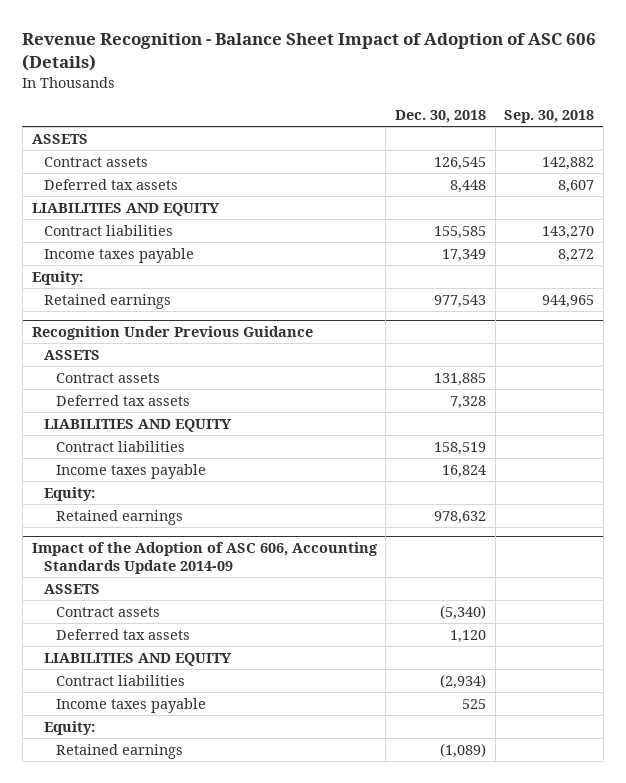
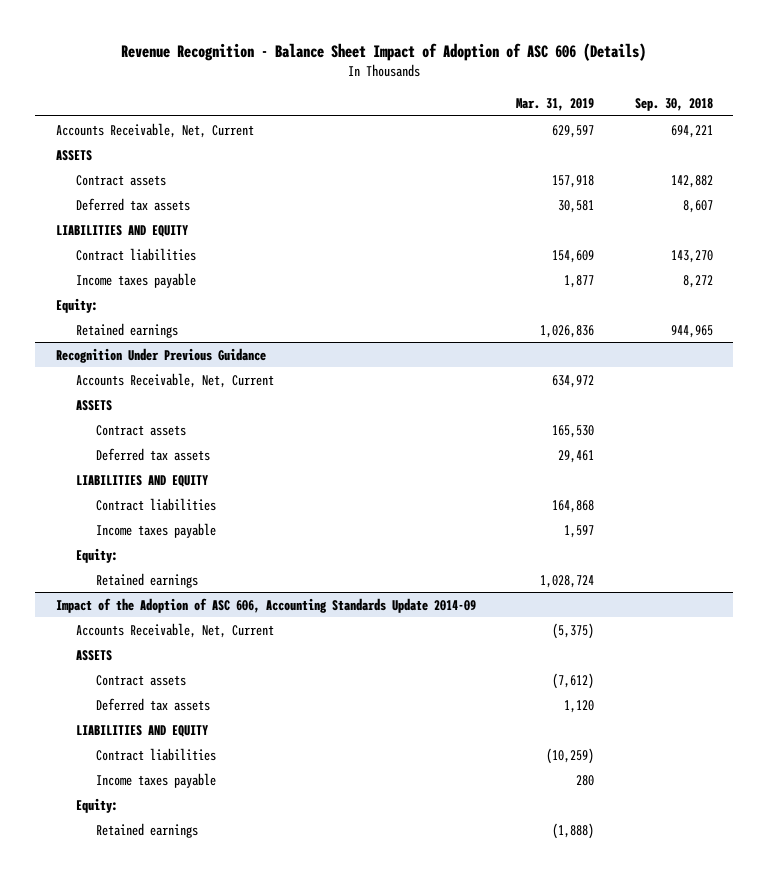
[394,109,486,123] Dec. 30, 2018 -> none
none -> [516,98,595,112] Mar. 31, 2019
none -> [55,122,254,138] Accounts Receivable, Net, Current
none -> [75,372,274,388] Accounts Receivable, Net, Current
none -> [75,622,274,638] Accounts Receivable, Net, Current

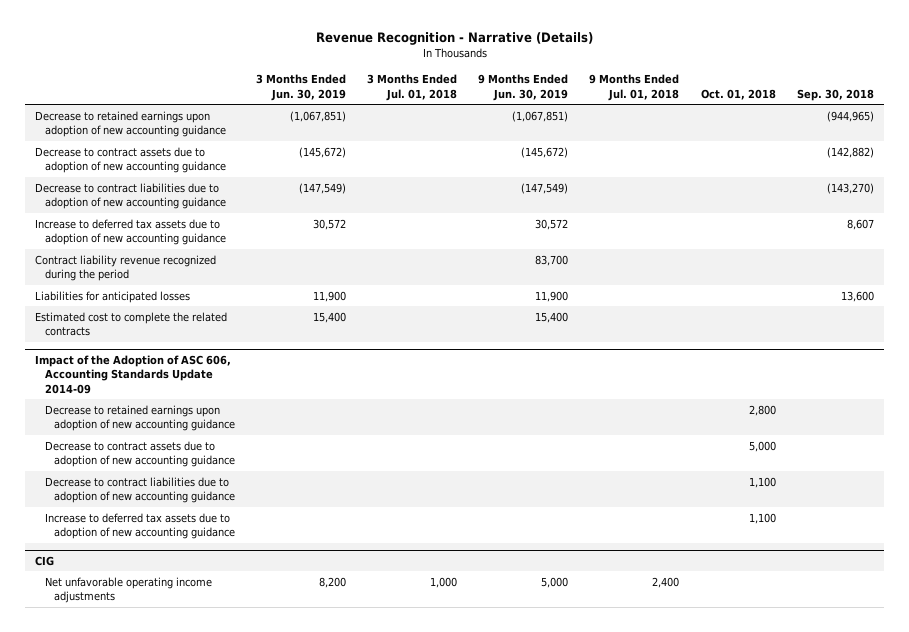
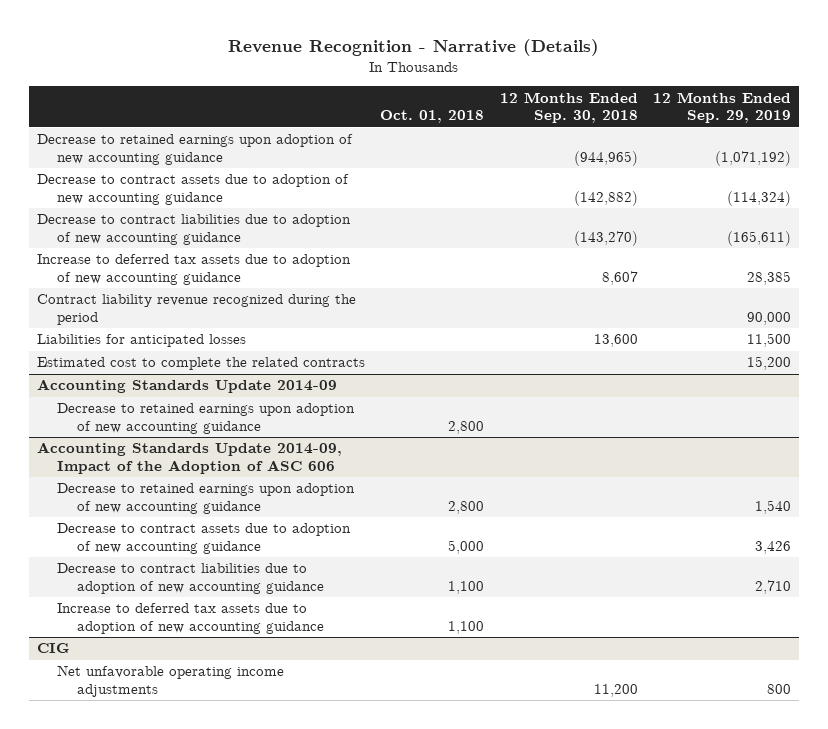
[255,74,346,101] 3 Months Ended Jun. 30, 2019 -> none
[367,74,458,101] 3 Months Ended Jul. 01, 2018 -> none
[478,74,569,101] 9 Months Ended Jun. 30, 2019 -> none
[589,74,680,101] 9 Months Ended Jul. 01, 2018 -> none
[796,88,874,101] Sep. 30, 2018 -> none
none -> [499,91,638,124] 12 Months Ended Sep. 30, 2018
none -> [653,91,792,124] 12 Months Ended Sep. 29, 2019
none -> [36,379,337,394] Accounting Standards Update 2014-09
none -> [56,403,355,435] Decrease to retained earnings upon adoption of new accounting guidance
[35,354,232,394] Impact of the Adoption of ASC 606, Accounting Standards Update 2014-09 -> [36,442,342,475] Accounting Standards Update 2014-09, Impact of the Adoption of ASC 606

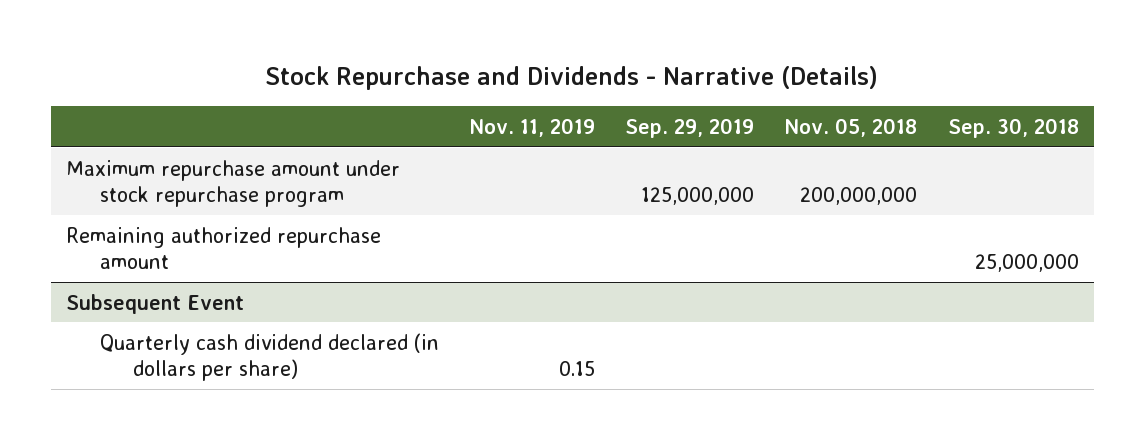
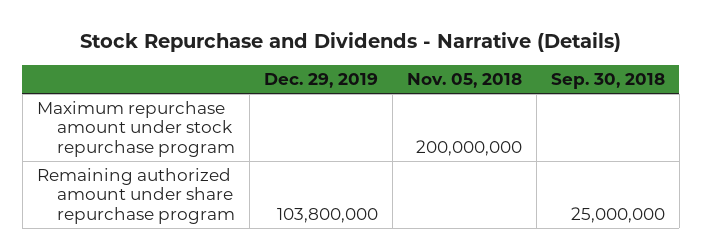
[468,118,595,138] Nov. 11, 2019 -> none
[625,118,755,139] Sep. 29, 2019 -> none
none -> [263,73,378,89] Dec. 29, 2019
[66,293,245,314] Subsequent Event -> none
[99,332,439,382] Quarterly cash dividend declared (in dollars per share) -> none
[66,226,382,270] Remaining authorized repurchase amount -> [36,167,235,225] Remaining authorized amount under share repurchase program

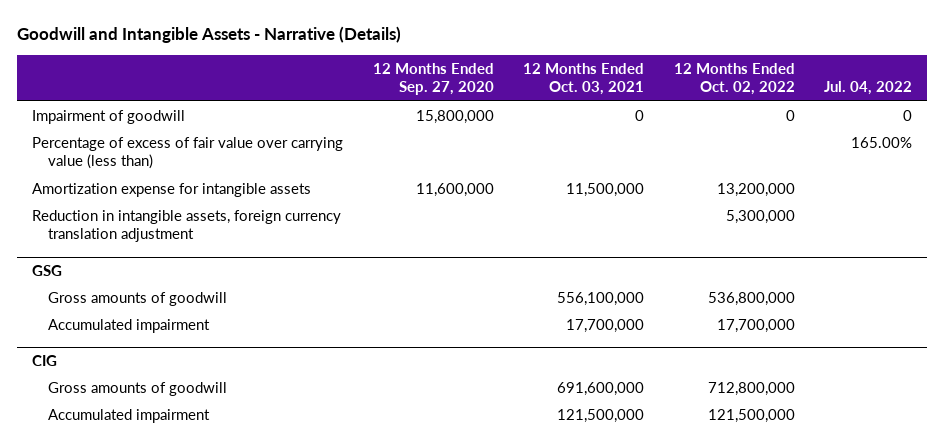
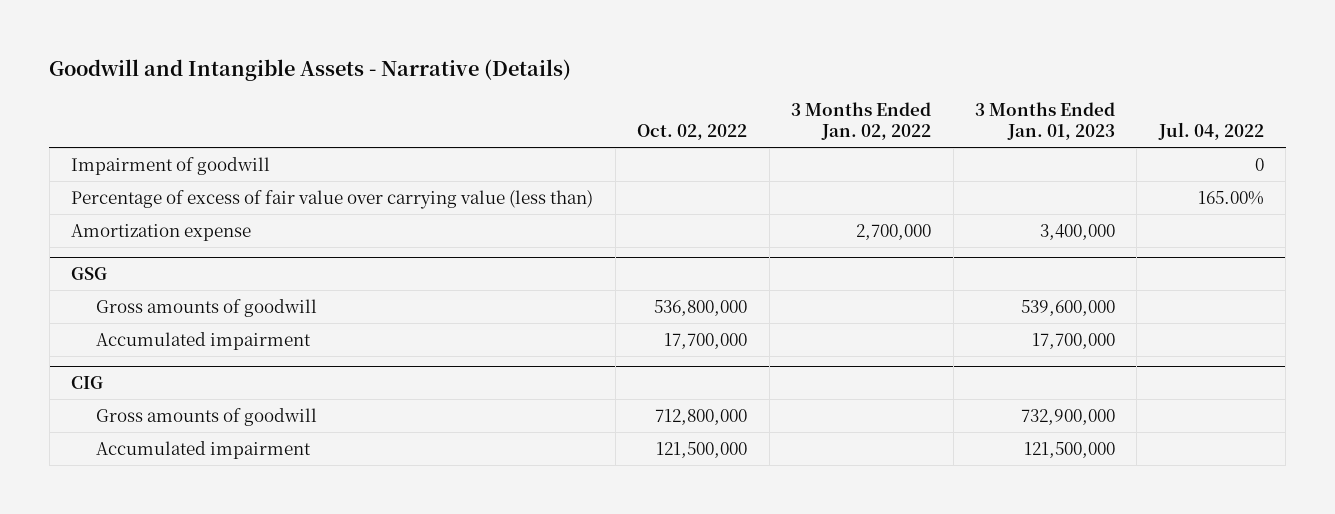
[372,62,494,96] 12 Months Ended Sep. 27, 2020 -> none
[523,62,645,96] 12 Months Ended Oct. 03, 2021 -> none
[673,62,795,96] 12 Months Ended Oct. 02, 2022 -> none
none -> [637,123,748,140] Oct. 02, 2022
none -> [791,102,932,140] 3 Months Ended Jan. 02, 2022
none -> [975,102,1116,140] 3 Months Ended Jan. 01, 2023
[31,209,341,243] Reduction in intangible assets, foreign currency translation adjustment -> none
[31,182,311,197] Amortization expense for intangible assets -> [71,223,252,241] Amortization expense

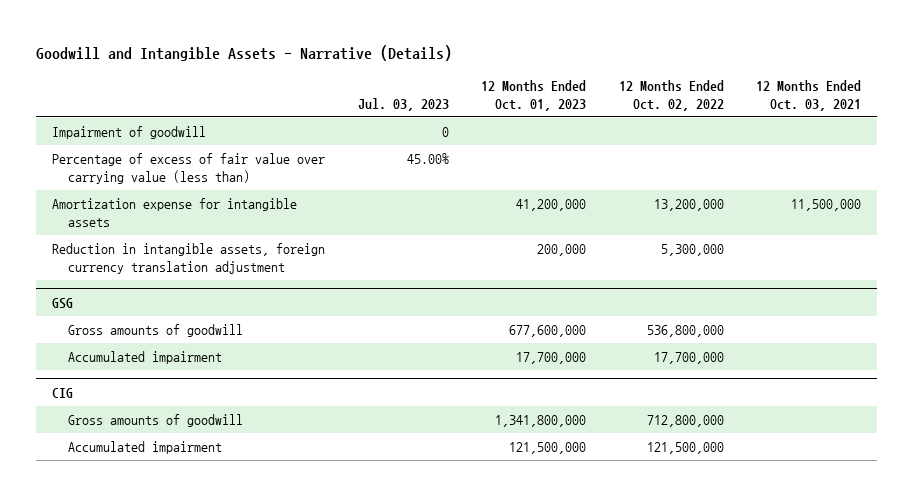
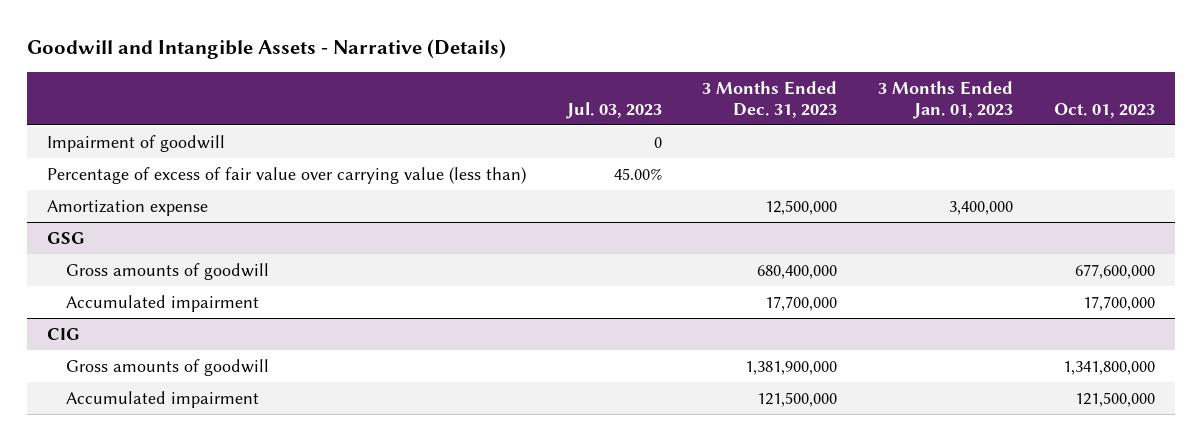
[481,79,587,111] 12 Months Ended Oct. 01, 2023 -> none
[618,79,724,111] 12 Months Ended Oct. 02, 2022 -> none
[756,79,862,111] 12 Months Ended Oct. 03, 2021 -> none
none -> [702,81,838,118] 3 Months Ended Dec. 31, 2023
none -> [877,81,1013,119] 3 Months Ended Jan. 01, 2023
none -> [1053,102,1155,118] Oct. 01, 2023
[52,243,326,274] Reduction in intangible assets, foreign currency translation adjustment -> none
[52,198,298,227] Amortization expense for intangible assets -> [47,199,209,216] Amortization expense

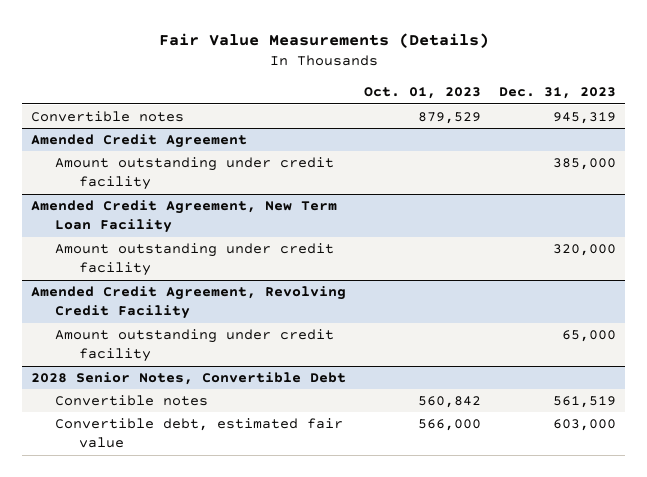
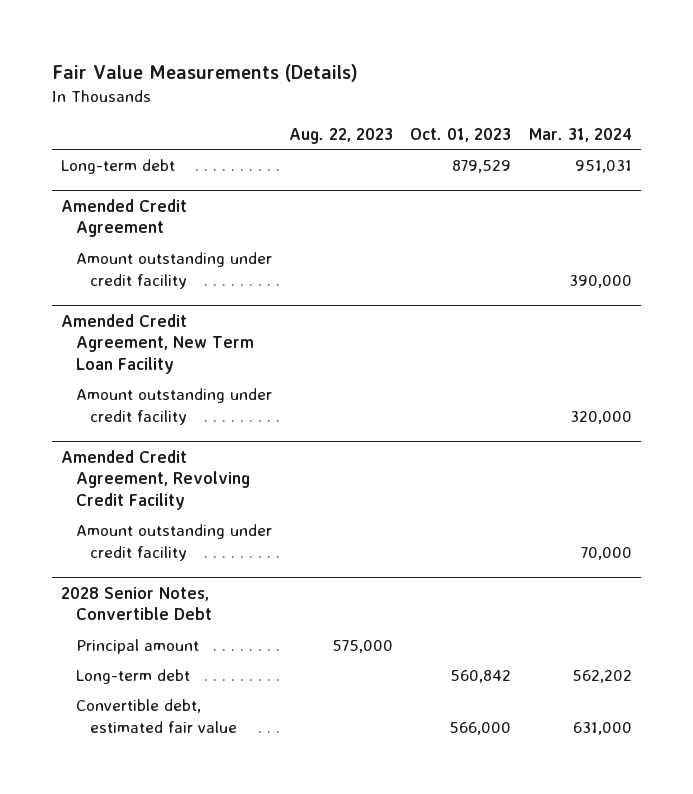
[499,87,617,100] Dec. 31, 2023 -> none
none -> [289,127,394,144] Aug. 22, 2023
none -> [528,127,632,142] Mar. 31, 2024
[30,111,184,123] Convertible notes -> [60,158,175,174] Long-term debt
none -> [75,638,199,654] Principal amount
[54,395,208,407] Convertible notes -> [75,668,190,684] Long-term debt

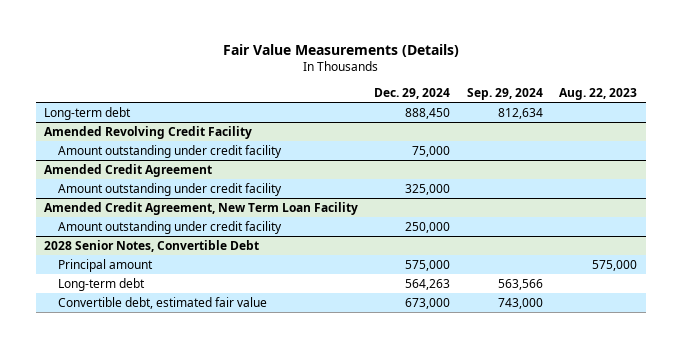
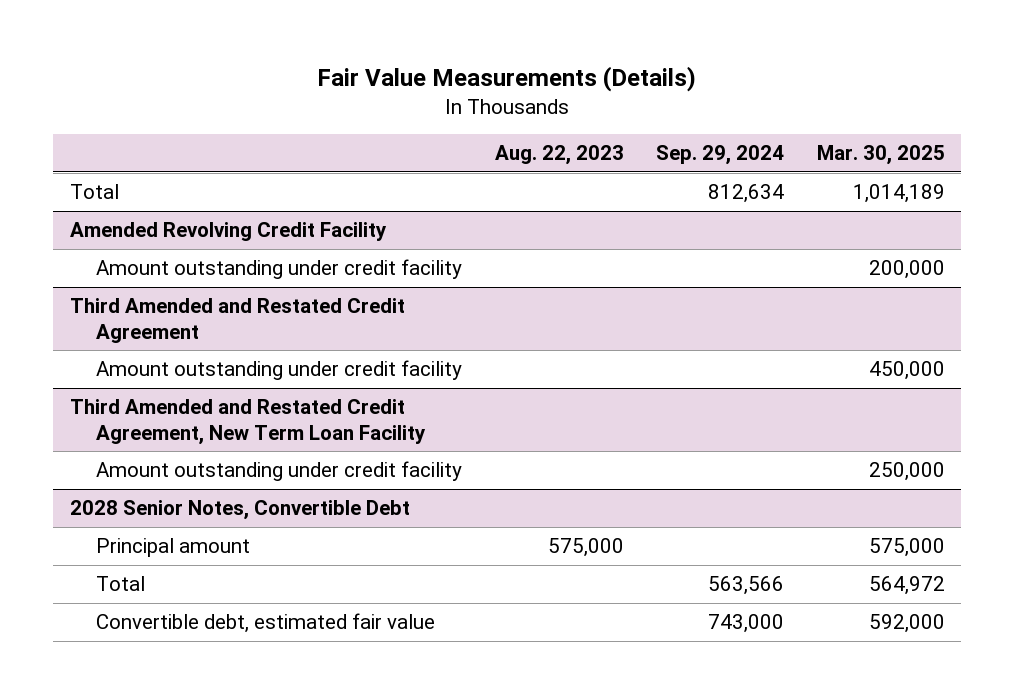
[374,88,451,100] Dec. 29, 2024 -> none
none -> [817,145,946,166] Mar. 30, 2025
[43,107,131,121] Long-term debt -> [69,184,119,200] Total
[43,164,212,178] Amended Credit Agreement -> none
[58,183,283,197] Amount outstanding under credit facility -> none
none -> [69,298,405,343] Third Amended and Restated Credit Agreement
none -> [95,360,462,381] Amount outstanding under credit facility
[43,202,358,216] Amended Credit Agreement, New Term Loan Facility -> [69,399,426,445] Third Amended and Restated Credit Agreement, New Term Loan Facility
[58,278,146,292] Long-term debt -> [95,576,145,592] Total

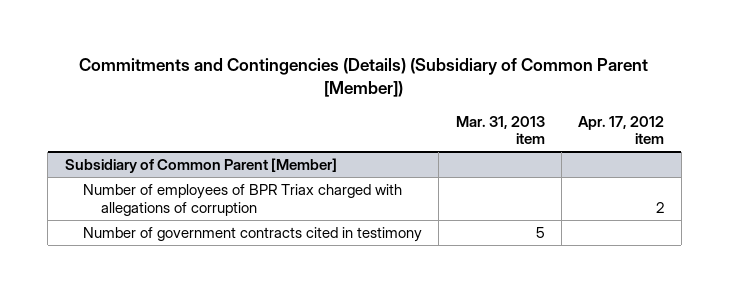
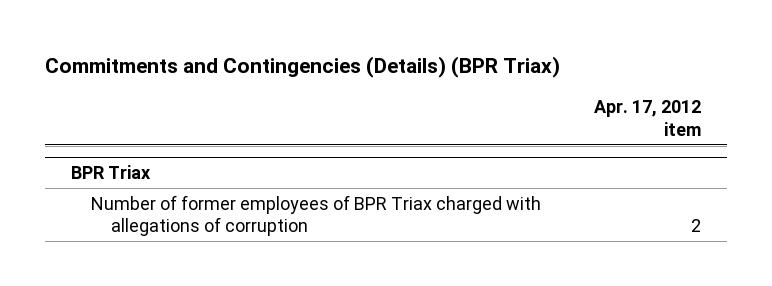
[79,57,649,97] Commitments and Contingencies (Details) (Subsidiary of Common Parent [Member]) -> [45,56,561,79] Commitments and Contingencies (Details) (BPR Triax)
[455,115,545,145] Mar. 31, 2013 item -> none
[64,157,337,173] Subsidiary of Common Parent [Member] -> none
[82,183,402,216] Number of employees of BPR Triax charged with allegations of corruption -> none
[82,226,422,242] Number of government contracts cited in testimony -> none
none -> [71,164,152,179] BPR Triax
none -> [91,194,542,237] Number of former employees of BPR Triax charged with allegations of corruption

